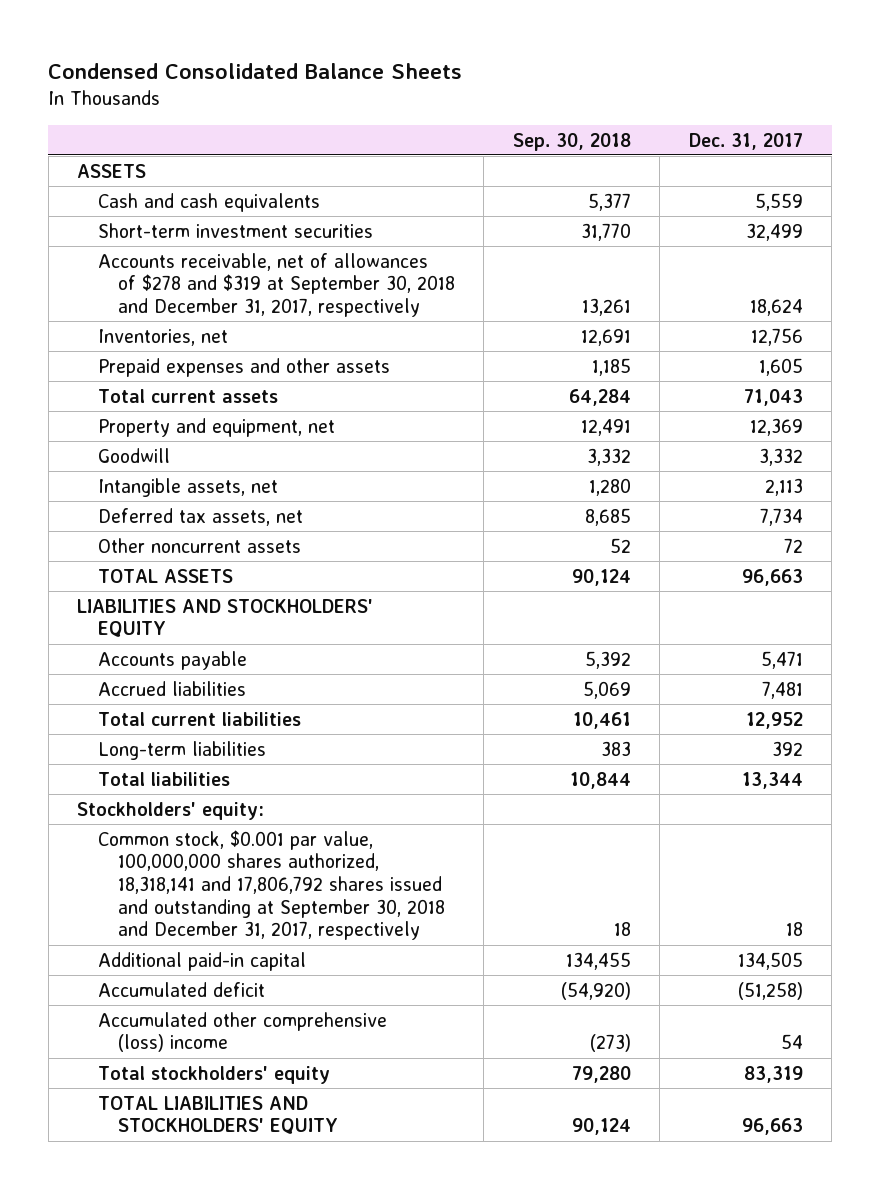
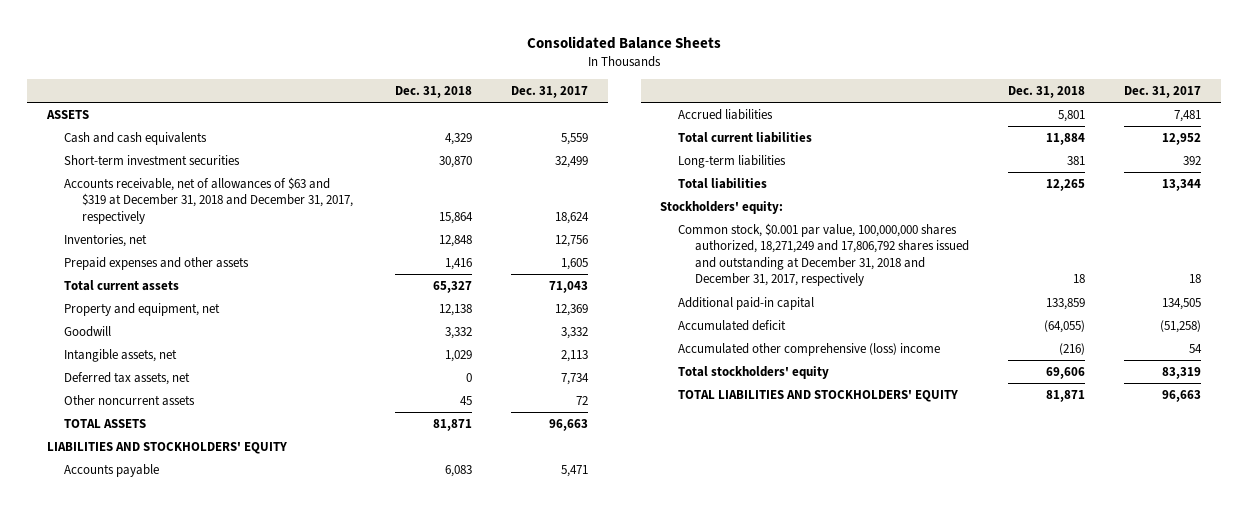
[48,62,463,79] Condensed Consolidated Balance Sheets -> [527,35,722,49] Consolidated Balance Sheets
[512,132,631,151] Sep. 30, 2018 -> none
none -> [394,85,472,98] Dec. 31, 2018
[97,252,455,318] Accounts receivable, net of allowances of $278 and $319 at September 30, 2018 and December 31, 2017, respectively -> [64,177,353,224] Accounts receivable, net of allowances of $63 and $319 at December 31, 2018 and December 31, 2017, respectively
[97,829,445,941] Common stock, $0.001 par value, 100,000,000 shares authorized, 18,318,141 and 17,806,792 shares issued and outstanding at September 30, 2018 and December 31, 2017, respectively -> [677,223,969,287] Common stock, $0.001 par value, 100,000,000 shares authorized, 18,271,249 and 17,806,792 shares issued and outstanding at December 31, 2018 and December 31, 2017, respectively

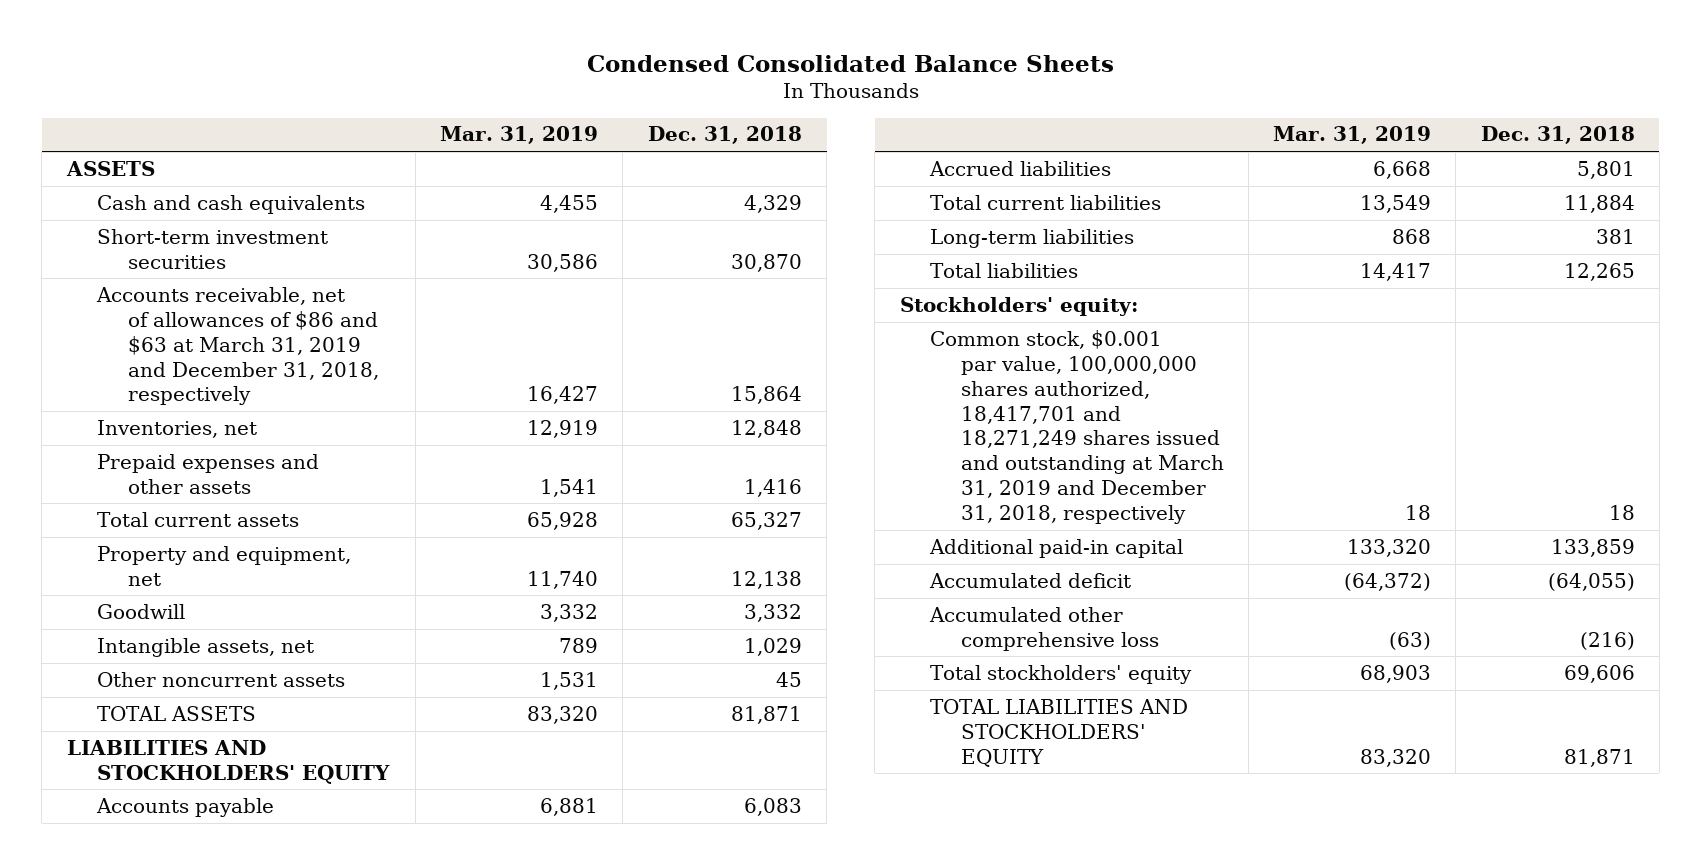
[527,35,722,49] Consolidated Balance Sheets -> [586,55,1114,73] Condensed Consolidated Balance Sheets
[511,85,589,98] Dec. 31, 2017 -> none
none -> [440,126,599,145] Mar. 31, 2019
[64,177,353,224] Accounts receivable, net of allowances of $63 and $319 at December 31, 2018 and December 31, 2017, respectively -> [96,286,379,406] Accounts receivable, net of allowances of $86 and $63 at March 31, 2019 and December 31, 2018, respectively
[64,372,191,386] Deferred tax assets, net -> none
[677,223,969,287] Common stock, $0.001 par value, 100,000,000 shares authorized, 18,271,249 and 17,806,792 shares issued and outstanding at December 31, 2018 and December 31, 2017, respectively -> [930,329,1224,525] Common stock, $0.001 par value, 100,000,000 shares authorized, 18,417,701 and 18,271,249 shares issued and outstanding at March 31, 2019 and December 31, 2018, respectively
[677,343,940,357] Accumulated other comprehensive (loss) income -> [929,606,1159,651] Accumulated other comprehensive loss

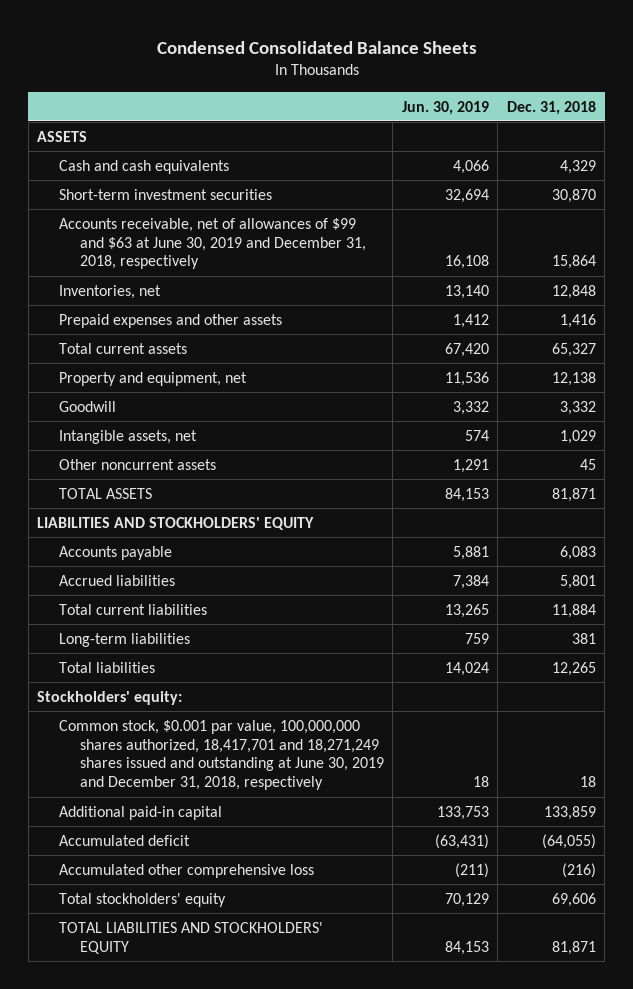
[440,126,599,145] Mar. 31, 2019 -> none
none -> [401,100,489,115] Jun. 30, 2019
[96,286,379,406] Accounts receivable, net of allowances of $86 and $63 at March 31, 2019 and December 31, 2018, respectively -> [58,217,366,270] Accounts receivable, net of allowances of $99 and $63 at June 30, 2019 and December 31, 2018, respectively
[930,329,1224,525] Common stock, $0.001 par value, 100,000,000 shares authorized, 18,417,701 and 18,271,249 shares issued and outstanding at March 31, 2019 and December 31, 2018, respectively -> [58,719,384,791] Common stock, $0.001 par value, 100,000,000 shares authorized, 18,417,701 and 18,271,249 shares issued and outstanding at June 30, 2019 and December 31, 2018, respectively

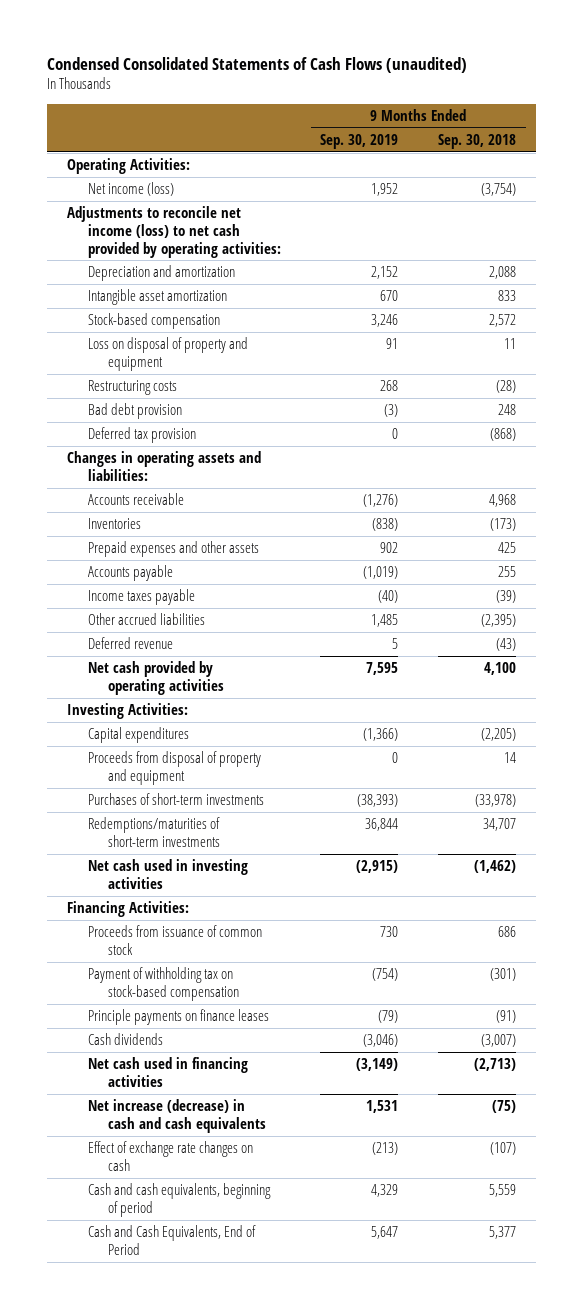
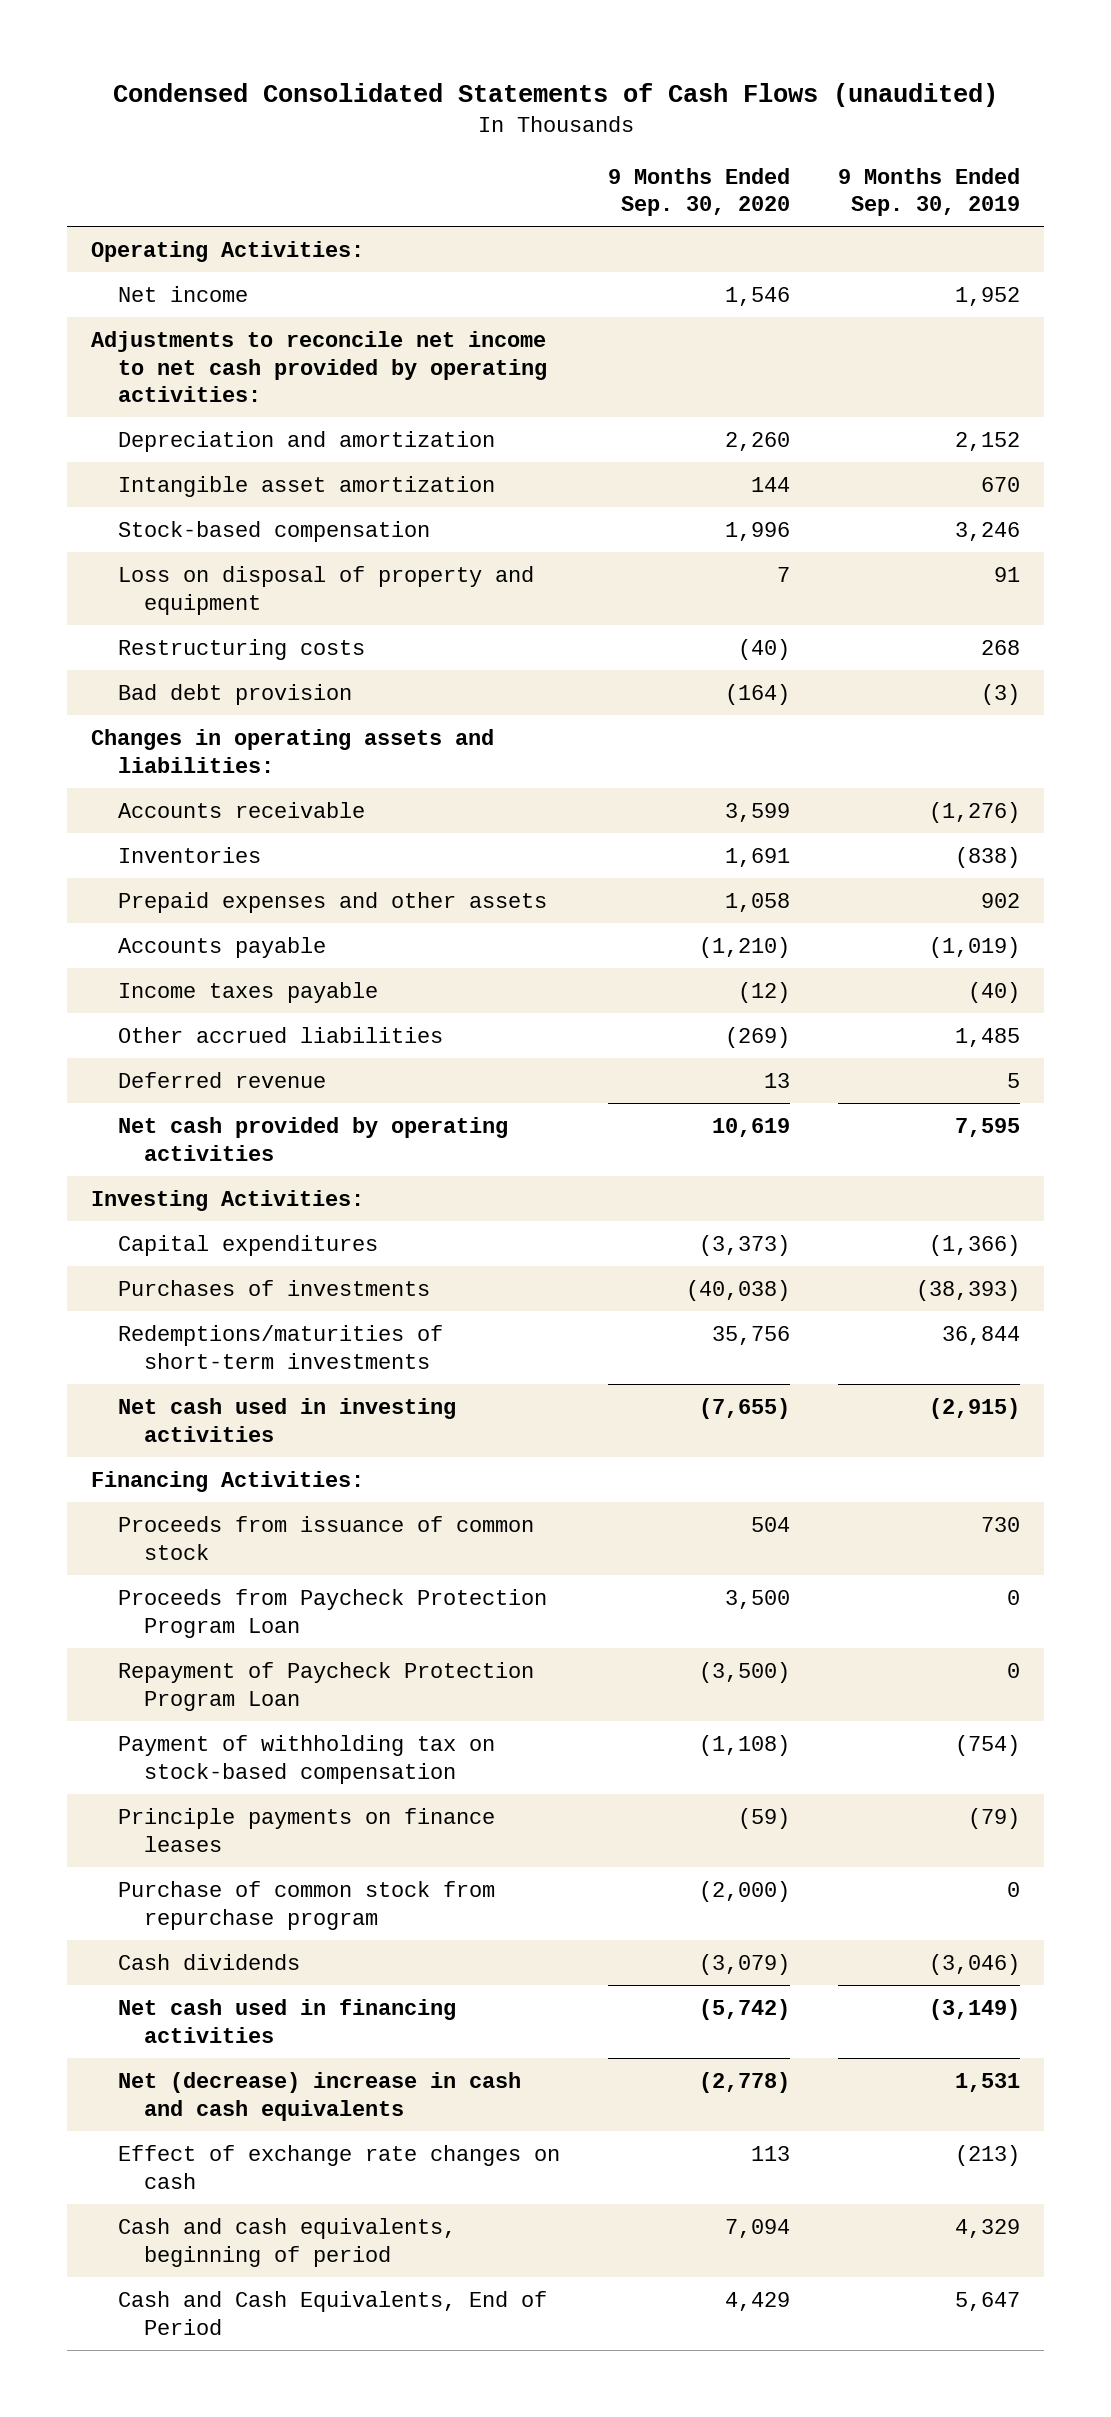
[438,133,517,149] Sep. 30, 2018 -> none
none -> [607,167,790,217] 9 Months Ended Sep. 30, 2020
[87,182,174,197] Net income (loss) -> [117,285,248,302] Net income
[67,206,281,258] Adjustments to reconcile net income (loss) to net cash provided by operating activities: -> [91,330,547,403] Adjustments to reconcile net income to net cash provided by operating activities:
[87,427,196,444] Deferred tax provision -> none
[87,751,261,785] Proceeds from disposal of property and equipment -> none
[87,793,264,806] Purchases of short-term investments -> [117,1279,430,1296] Purchases of investments
none -> [117,1588,547,1638] Proceeds from Paycheck Protection Program Loan
none -> [117,1661,534,1711] Repayment of Paycheck Protection Program Loan
none -> [117,1880,495,1930] Purchase of common stock from repurchase program
[87,1099,267,1133] Net increase (decrease) in cash and cash equivalents -> [117,2071,521,2121] Net (decrease) increase in cash and cash equivalents

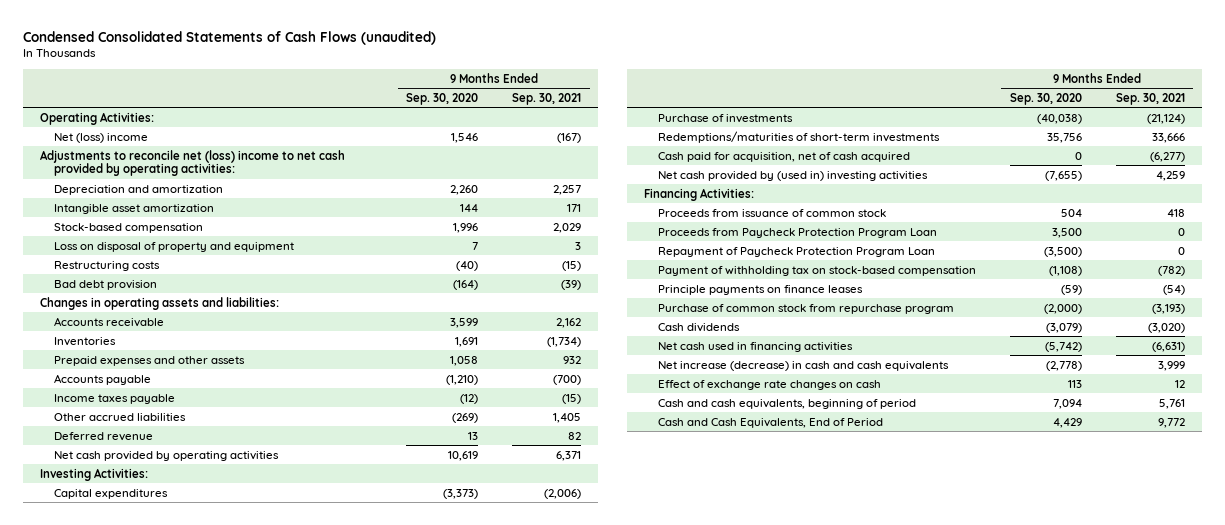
[837,167,1020,217] 9 Months Ended Sep. 30, 2019 -> none
none -> [512,93,582,106] Sep. 30, 2021
[117,285,248,302] Net income -> [54,132,149,143] Net (loss) income
[91,330,547,403] Adjustments to reconcile net income to net cash provided by operating activities: -> [40,149,346,177] Adjustments to reconcile net (loss) income to net cash provided by operating activities:
[117,1279,430,1296] Purchases of investments -> [657,113,793,123] Purchase of investments
none -> [657,151,910,162] Cash paid for acquisition, net of cash acquired
[117,1397,456,1442] Net cash used in investing activities -> [657,170,928,181] Net cash provided by (used in) investing activities
[117,2071,521,2121] Net (decrease) increase in cash and cash equivalents -> [657,360,949,371] Net increase (decrease) in cash and cash equivalents

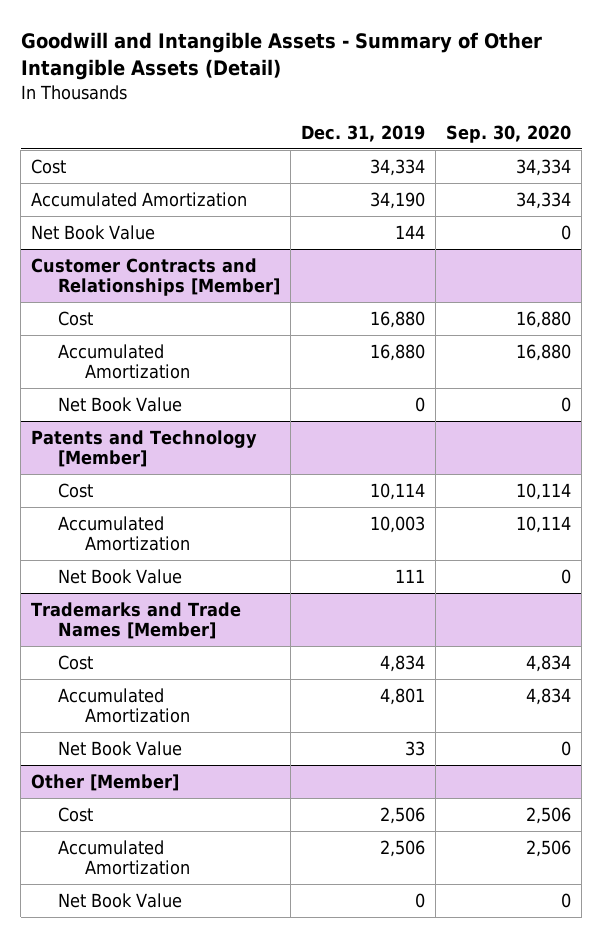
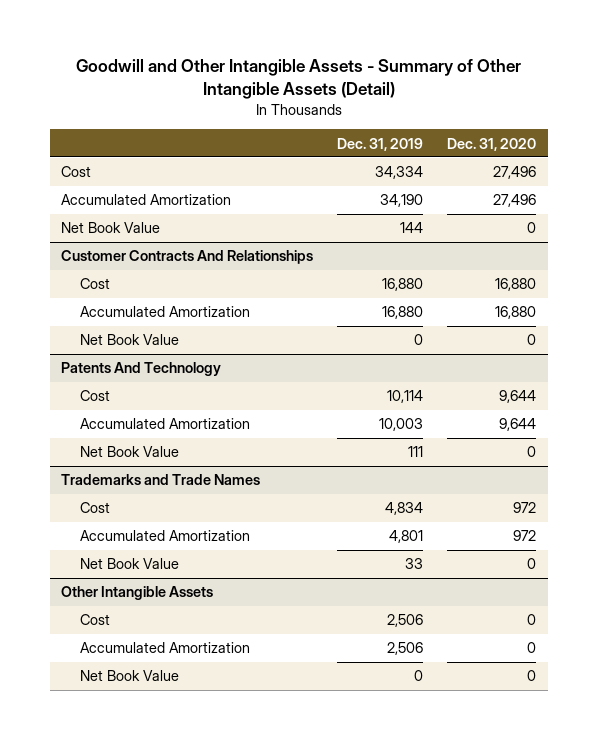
[20,31,542,80] Goodwill and Intangible Assets - Summary of Other Intangible Assets (Detail) -> [75,59,521,100] Goodwill and Other Intangible Assets - Summary of Other Intangible Assets (Detail)
[446,124,572,143] Sep. 30, 2020 -> none
none -> [447,137,537,151] Dec. 31, 2020
[31,257,281,296] Customer Contracts and Relationships [Member] -> [61,250,314,265] Customer Contracts And Relationships
[31,429,258,467] Patents and Technology [Member] -> [61,362,222,377] Patents And Technology
[31,601,242,639] Trademarks and Trade Names [Member] -> [61,474,261,486] Trademarks and Trade Names
[31,773,180,791] Other [Member] -> [61,586,214,601] Other Intangible Assets

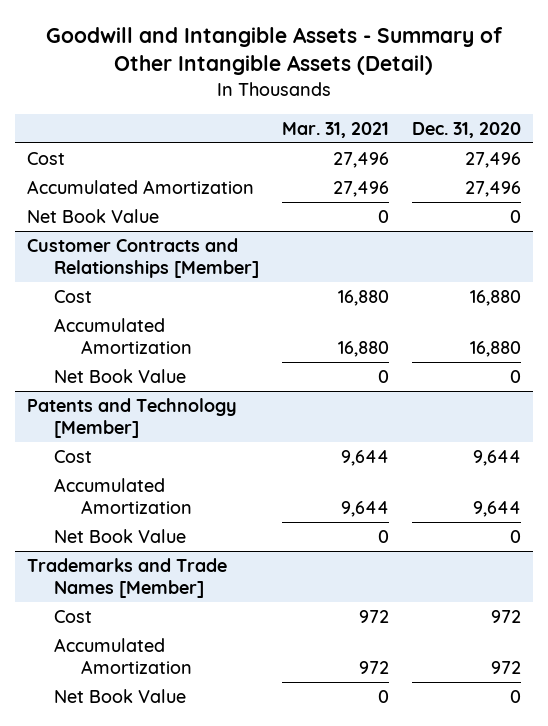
[75,59,521,100] Goodwill and Other Intangible Assets - Summary of Other Intangible Assets (Detail) -> [46,27,504,76] Goodwill and Intangible Assets - Summary of Other Intangible Assets (Detail)
[337,137,424,151] Dec. 31, 2019 -> none
none -> [282,121,390,138] Mar. 31, 2021
[61,250,314,265] Customer Contracts And Relationships -> [26,237,260,279] Customer Contracts and Relationships [Member]
[61,362,222,377] Patents And Technology -> [26,397,237,439] Patents and Technology [Member]
[61,474,261,486] Trademarks and Trade Names -> [26,557,227,599] Trademarks and Trade Names [Member]
[61,586,214,601] Other Intangible Assets -> none
[79,614,110,626] Cost -> none
[79,642,250,654] Accumulated Amortization -> none
[79,670,179,682] Net Book Value -> none

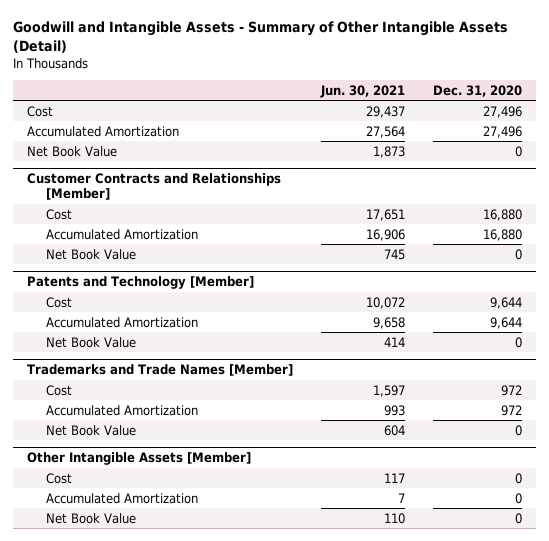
[282,121,390,138] Mar. 31, 2021 -> none
none -> [320,84,406,98] Jun. 30, 2021
none -> [27,452,252,466] Other Intangible Assets [Member]
none -> [45,472,72,484] Cost
none -> [45,492,198,504] Accumulated Amortization
none -> [45,512,136,524] Net Book Value

